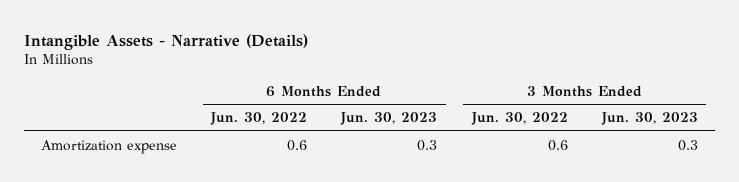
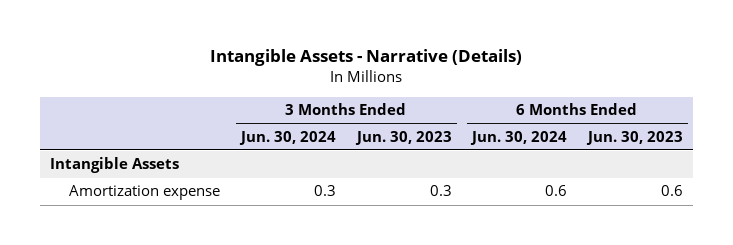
[210,112,308,126] Jun. 30, 2022 -> none
[470,112,568,126] Jun. 30, 2022 -> none
none -> [238,130,336,145] Jun. 30, 2024
none -> [470,130,568,145] Jun. 30, 2024
none -> [50,157,180,174] Intangible Assets
[417,139,438,151] 0.3 -> [660,185,683,197] 0.6

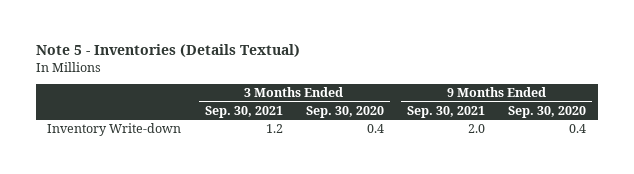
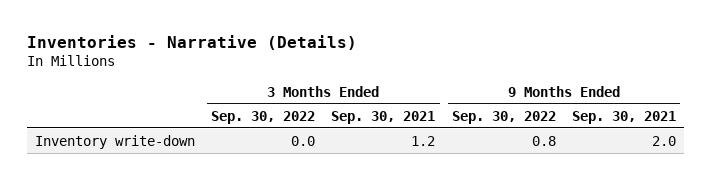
[35,43,300,57] Note 5 - Inventories (Details Textual) -> [27,35,358,51] Inventories - Narrative (Details)
[305,105,384,118] Sep. 30, 2020 -> none
[508,105,587,118] Sep. 30, 2020 -> none
none -> [211,110,316,124] Sep. 30, 2022
none -> [451,110,556,124] Sep. 30, 2022
[47,123,182,137] Inventory Write-down -> [35,134,196,149] Inventory write-down

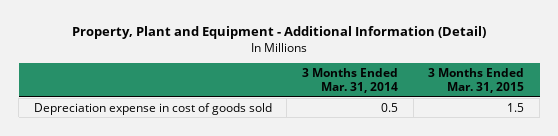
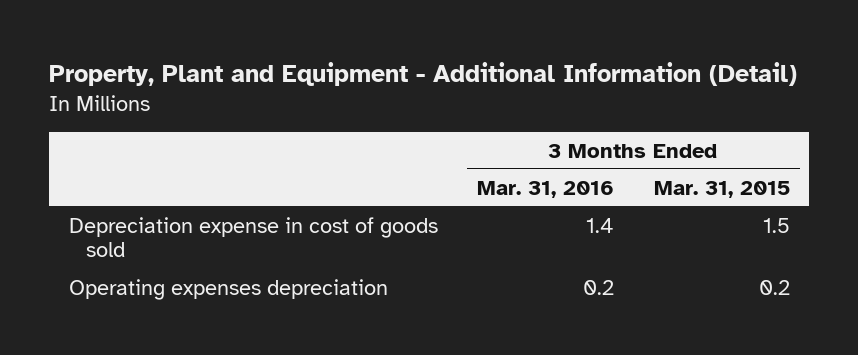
[302,67,399,94] 3 Months Ended Mar. 31, 2014 -> none
none -> [477,180,615,198] Mar. 31, 2016
none -> [68,278,388,300] Operating expenses depreciation

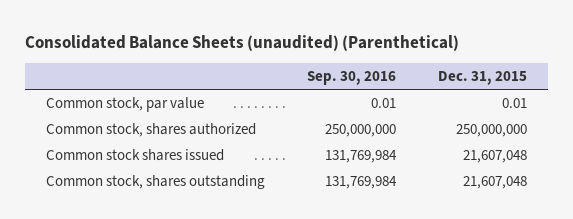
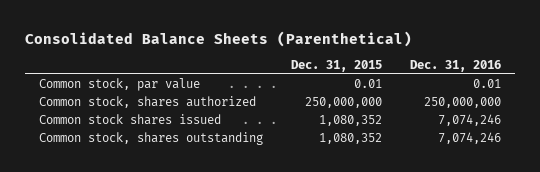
[24,35,459,52] Consolidated Balance Sheets (unaudited) (Parenthetical) -> [25,31,413,48] Consolidated Balance Sheets (Parenthetical)
[307,71,397,86] Sep. 30, 2016 -> none
none -> [410,60,502,73] Dec. 31, 2016
[463,150,528,164] 21,607,048 -> [319,115,383,127] 1,080,352
[463,176,528,190] 21,607,048 -> [319,133,383,145] 1,080,352

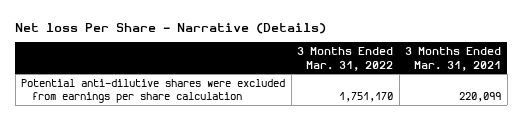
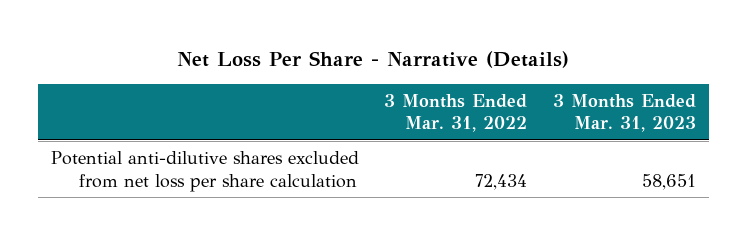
[15,22,327,34] Net loss Per Share - Narrative (Details) -> [177,50,570,68] Net Loss Per Share - Narrative (Details)
[405,46,502,71] 3 Months Ended Mar. 31, 2021 -> none
none -> [552,93,696,133] 3 Months Ended Mar. 31, 2023
[21,78,286,104] Potential anti-dilutive shares were excluded from earnings per share calculation -> [51,151,360,192] Potential anti-dilutive shares excluded from net loss per share calculation
[339,92,394,103] 1,751,170 -> [475,173,528,190] 72,434

